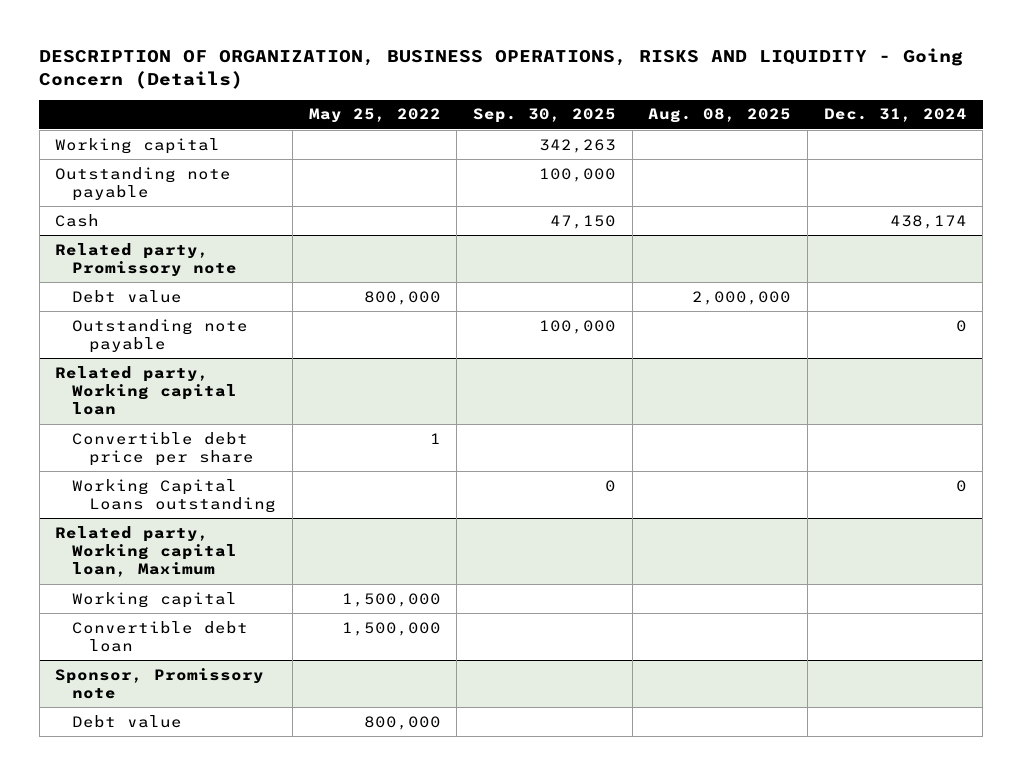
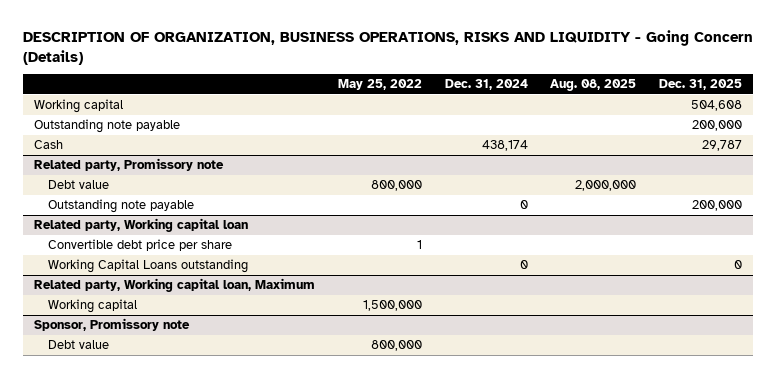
[472,108,616,124] Sep. 30, 2025 -> none
none -> [658,79,742,91] Dec. 31, 2025
[72,620,249,653] Convertible debt loan -> none

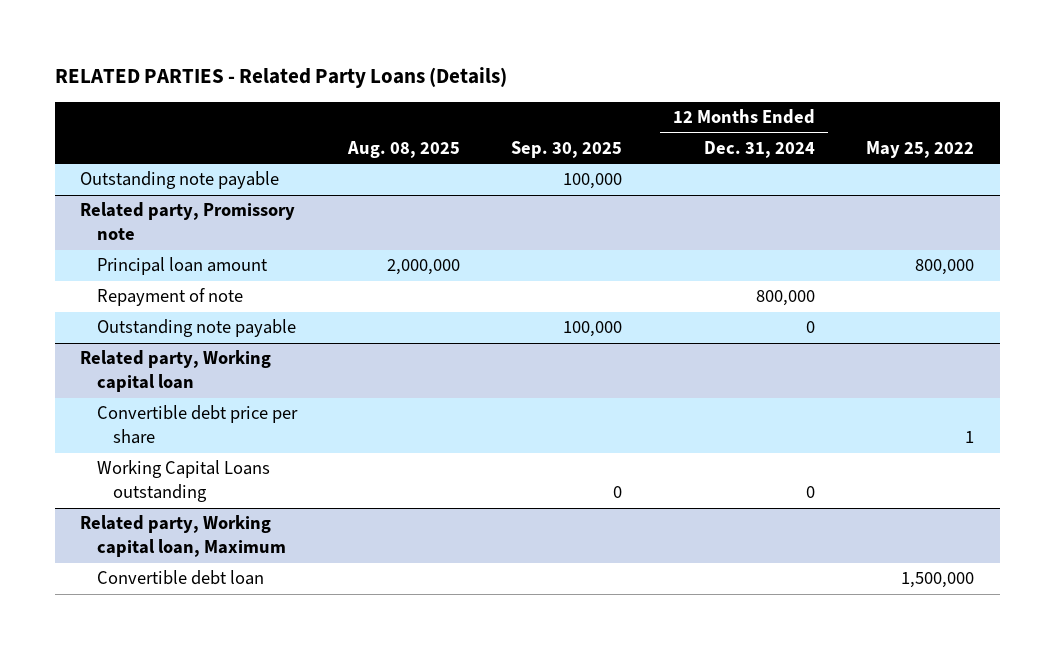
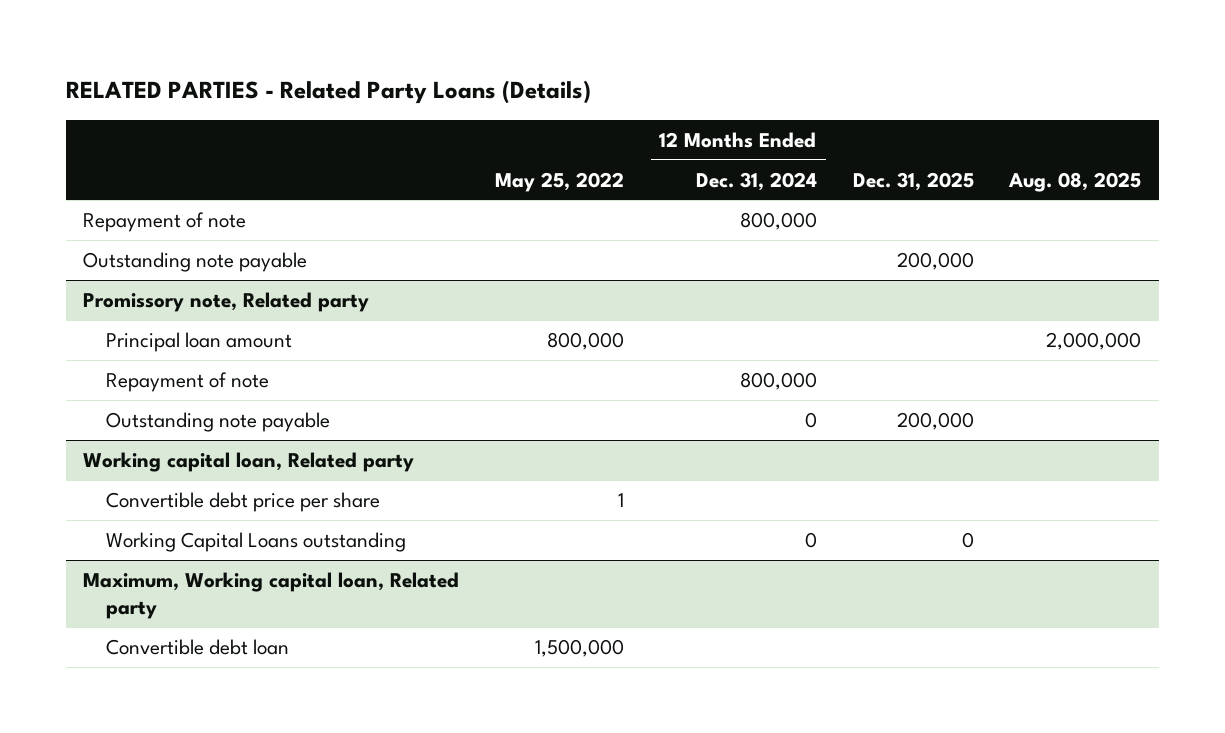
[510,141,622,159] Sep. 30, 2025 -> none
none -> [852,171,974,191] Dec. 31, 2025
none -> [83,211,247,232] Repayment of note
[80,202,296,241] Related party, Promissory note -> [83,291,370,312] Promissory note, Related party
[80,350,272,393] Related party, Working capital loan -> [83,451,415,472] Working capital loan, Related party
[80,515,286,558] Related party, Working capital loan, Maximum -> [83,571,460,619] Maximum, Working capital loan, Related party

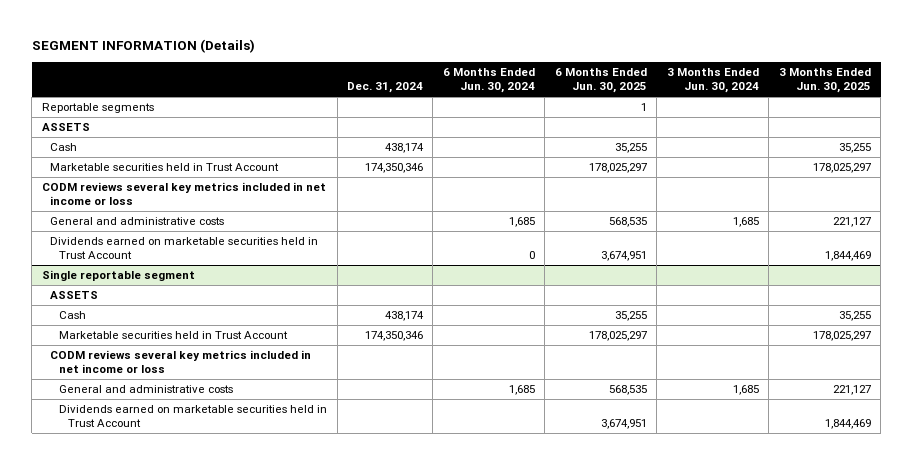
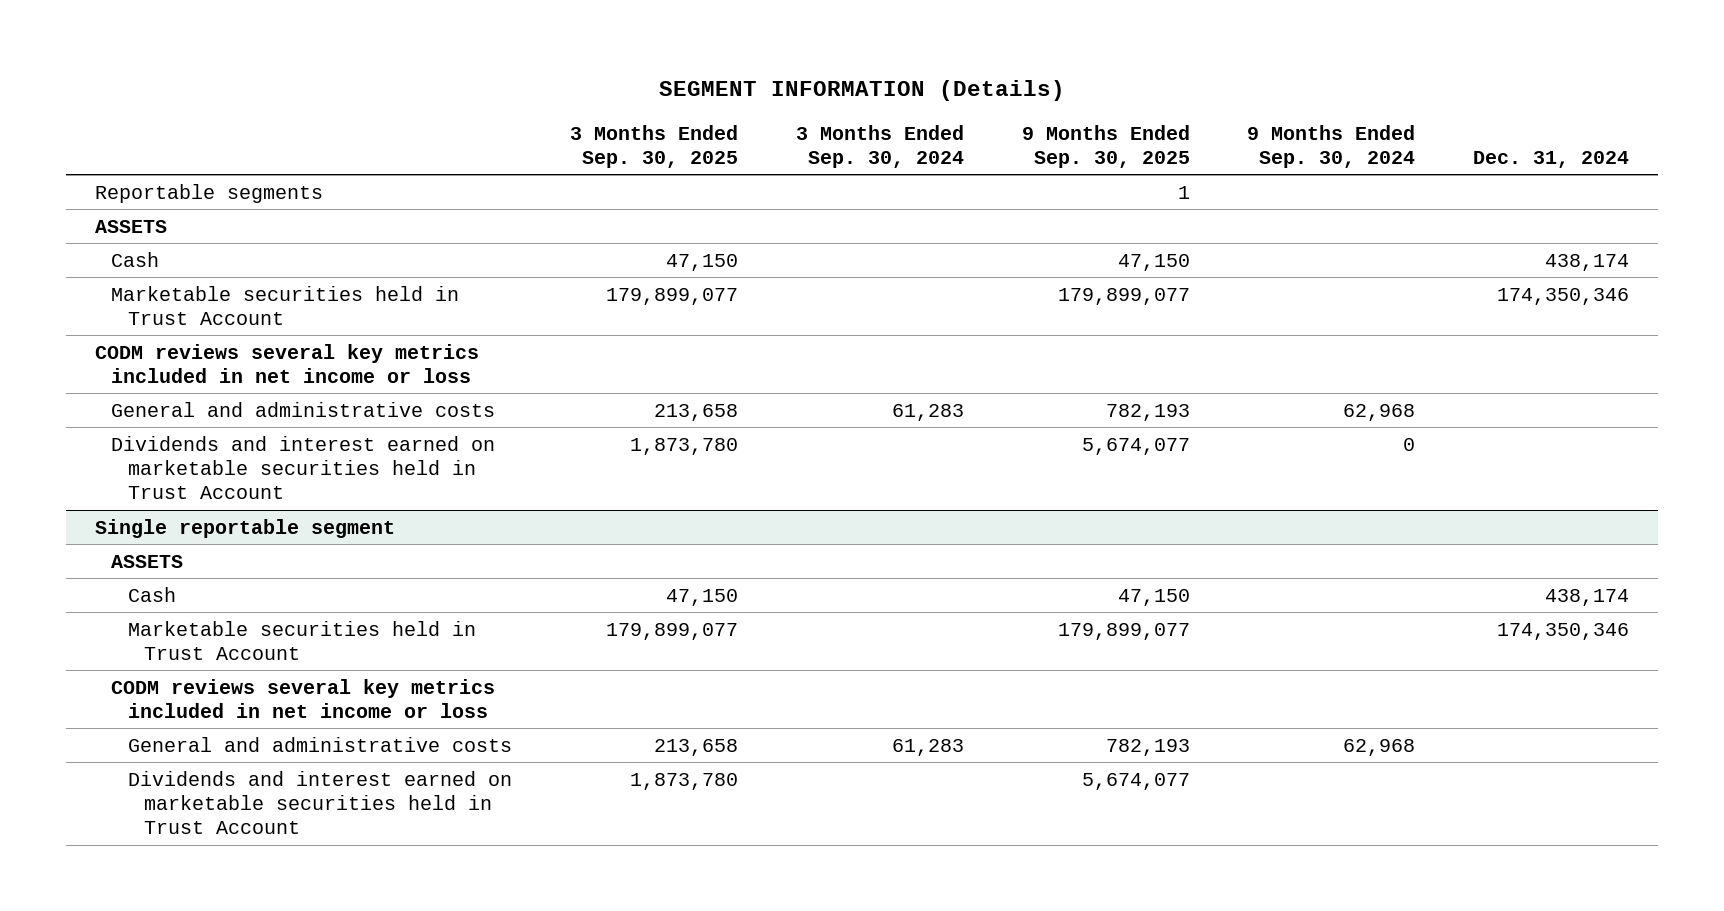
[442,68,535,93] 6 Months Ended Jun. 30, 2024 -> none
[554,68,647,93] 6 Months Ended Jun. 30, 2025 -> none
[666,68,759,93] 3 Months Ended Jun. 30, 2024 -> none
[778,68,871,93] 3 Months Ended Jun. 30, 2025 -> none
none -> [569,124,738,168] 3 Months Ended Sep. 30, 2025
none -> [795,124,964,168] 3 Months Ended Sep. 30, 2024
none -> [1021,124,1190,168] 9 Months Ended Sep. 30, 2025
none -> [1247,124,1416,168] 9 Months Ended Sep. 30, 2024
[50,237,319,260] Dividends earned on marketable securities held in Trust Account -> [111,435,496,500] Dividends and interest earned on marketable securities held in Trust Account
[59,405,328,428] Dividends earned on marketable securities held in Trust Account -> [127,770,512,835] Dividends and interest earned on marketable securities held in Trust Account

